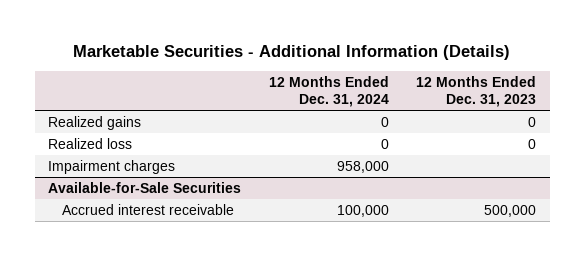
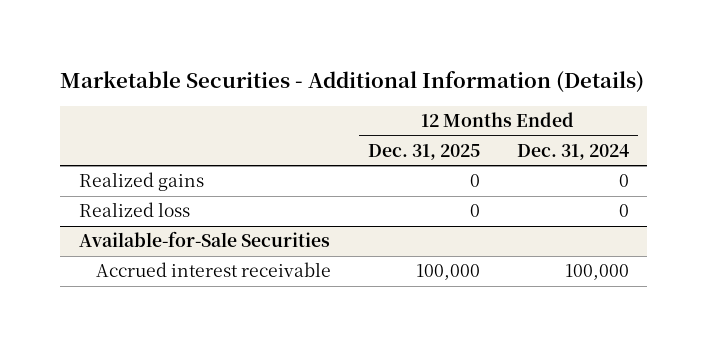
[415,75,536,108] 12 Months Ended Dec. 31, 2023 -> none
none -> [367,143,480,160] Dec. 31, 2025
[48,159,176,174] Impairment charges -> none

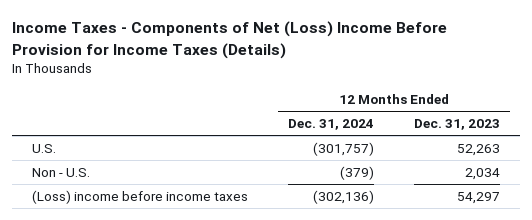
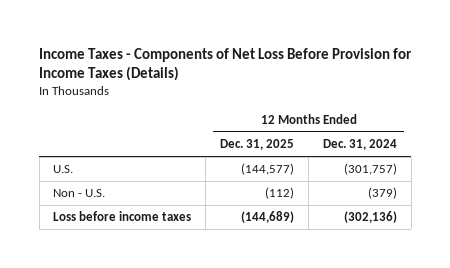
[12,21,448,59] Income Taxes - Components of Net (Loss) Income Before Provision for Income Taxes (Details) -> [39,47,413,82] Income Taxes - Components of Net Loss Before Provision for Income Taxes (Details)
[414,119,501,131] Dec. 31, 2023 -> none
none -> [220,139,295,151] Dec. 31, 2025
[32,190,249,205] (Loss) income before income taxes -> [53,211,192,222] Loss before income taxes

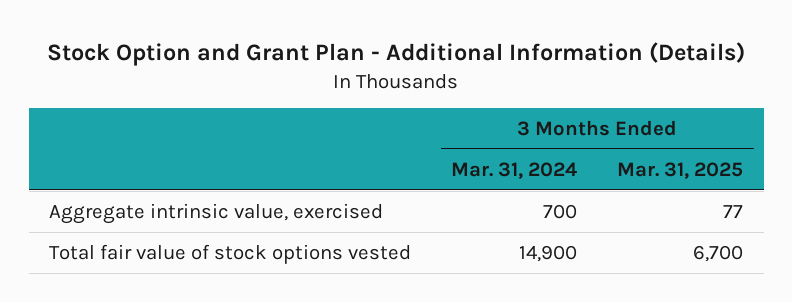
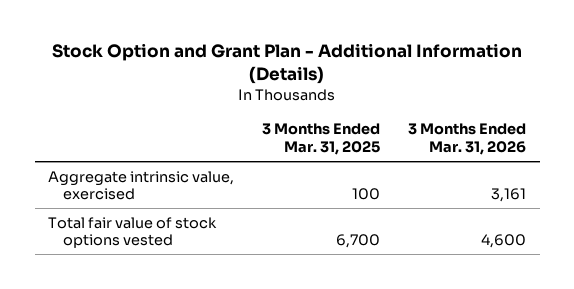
[451,161,578,179] Mar. 31, 2024 -> none
none -> [407,123,526,155] 3 Months Ended Mar. 31, 2026
[723,204,744,218] 77 -> [352,188,381,201] 100

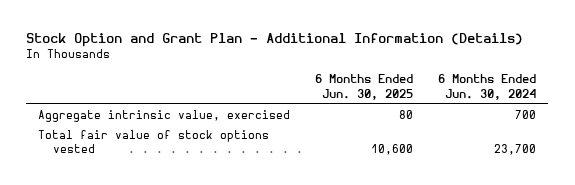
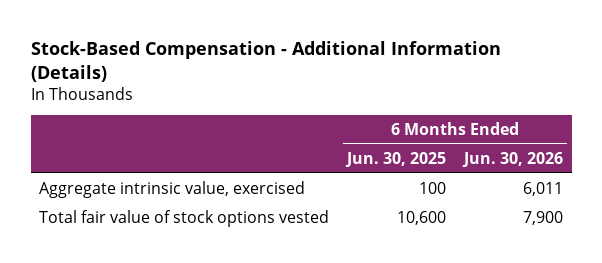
[26,33,524,48] Stock Option and Grant Plan - Additional Information (Details) -> [30,40,501,82] Stock-Based Compensation - Additional Information (Details)
[438,74,537,100] 6 Months Ended Jun. 30, 2024 -> none
none -> [461,151,563,167] Jun. 30, 2026
[399,110,414,120] 80 -> [419,181,447,194] 100

